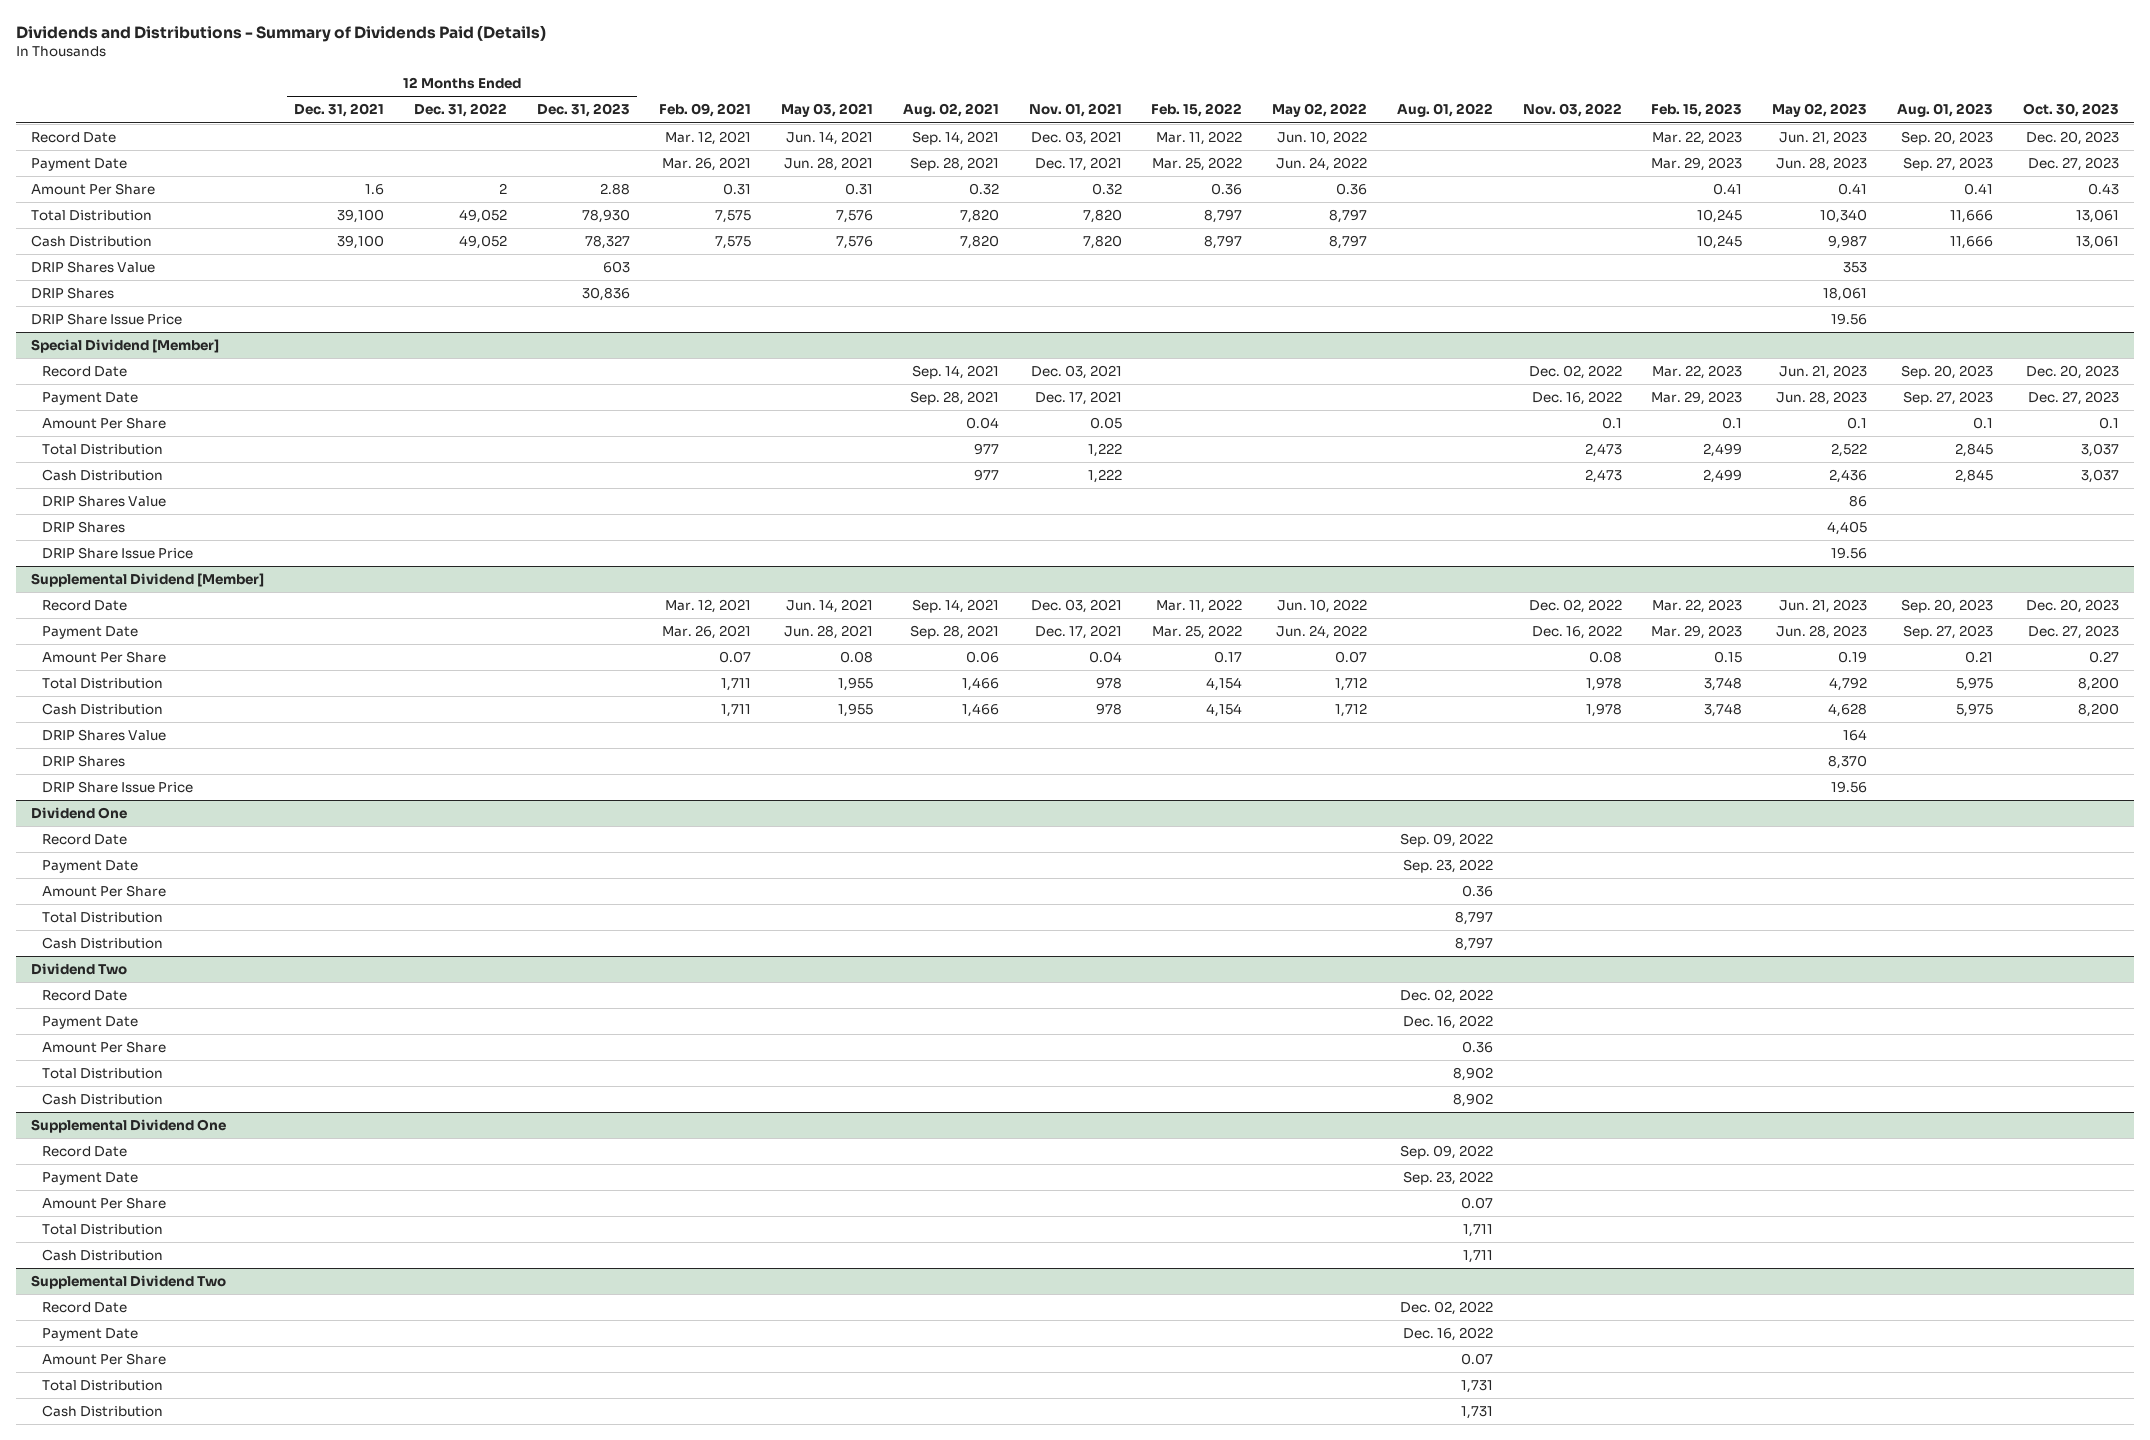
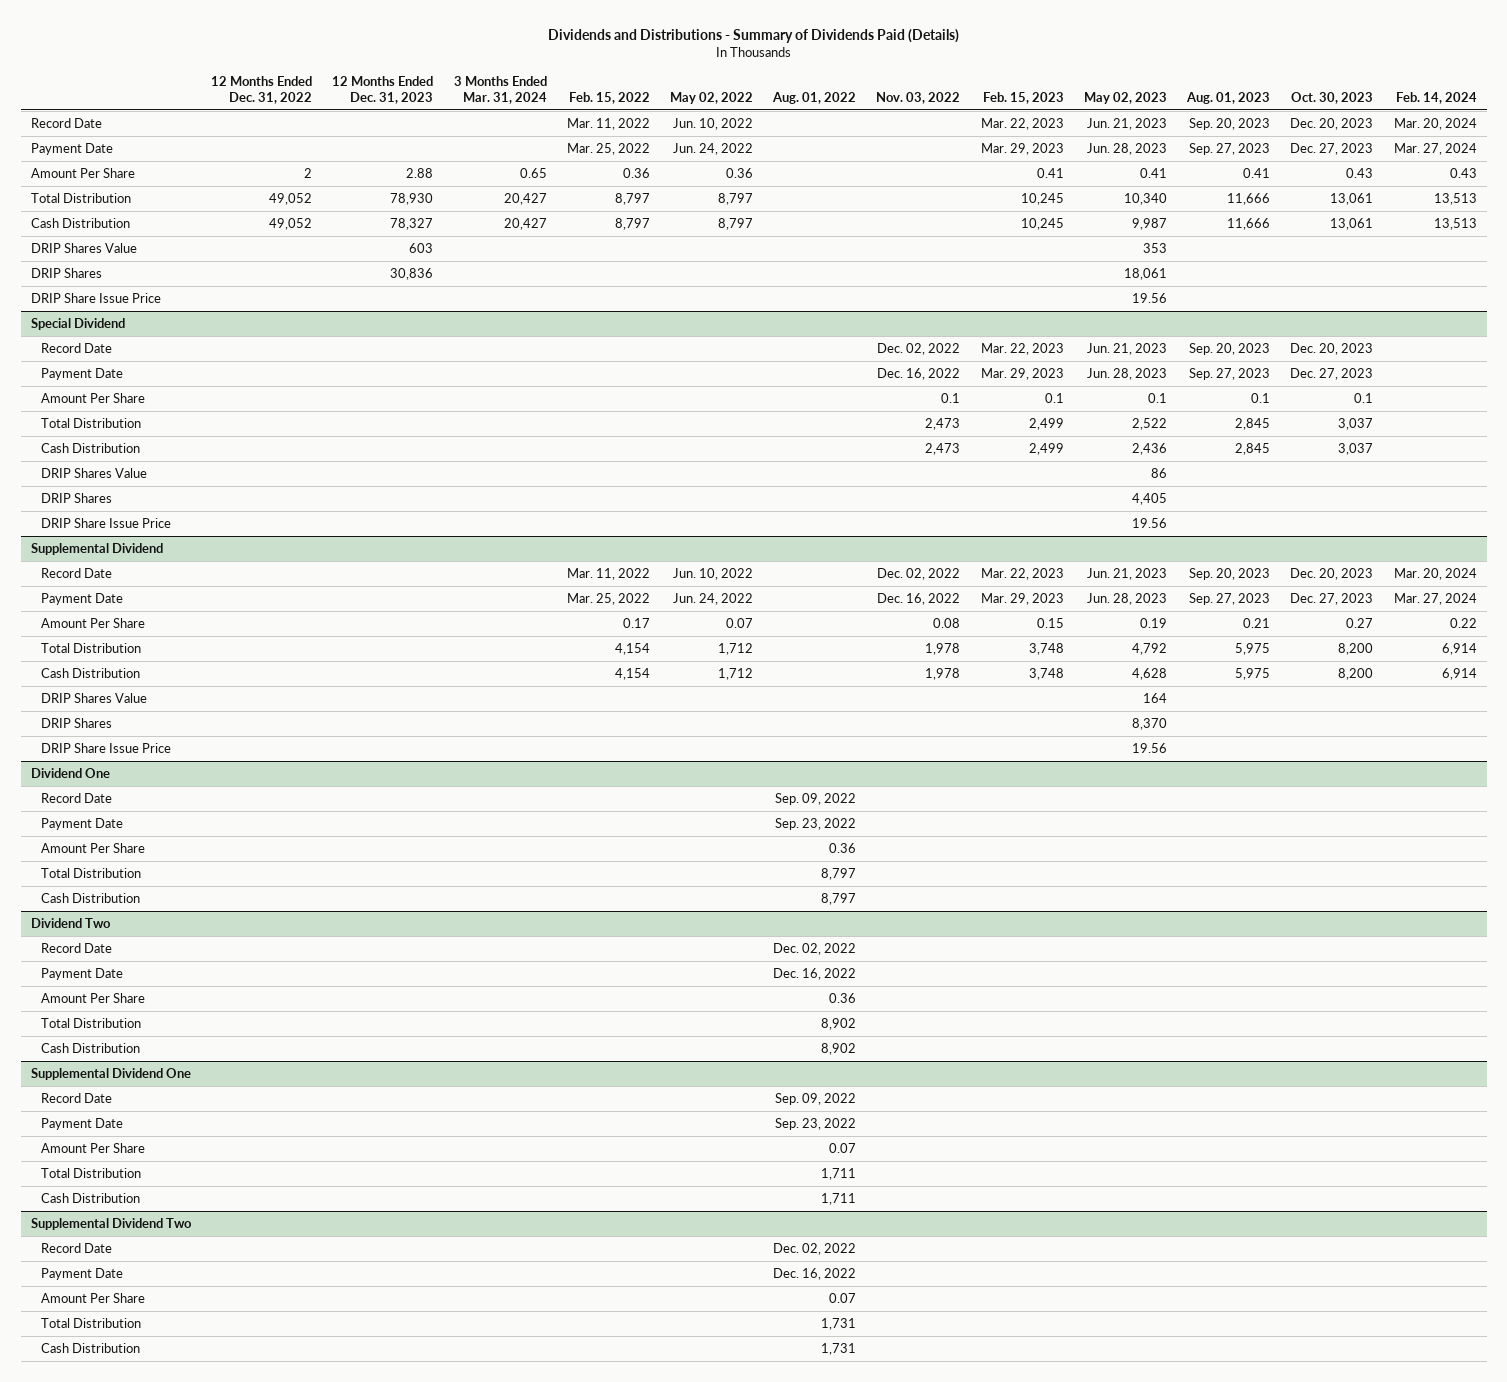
[294,103,385,118] Dec. 31, 2021 -> none
[659,103,752,118] Feb. 09, 2021 -> none
[781,103,874,118] May 03, 2021 -> none
[902,103,999,118] Aug. 02, 2021 -> none
[1028,103,1122,118] Nov. 01, 2021 -> none
none -> [453,75,547,104] 3 Months Ended Mar. 31, 2024
none -> [1395,91,1477,104] Feb. 14, 2024
[31,339,220,354] Special Dividend [Member] -> [30,318,125,331] Special Dividend
[31,573,265,588] Supplemental Dividend [Member] -> [30,543,163,556] Supplemental Dividend

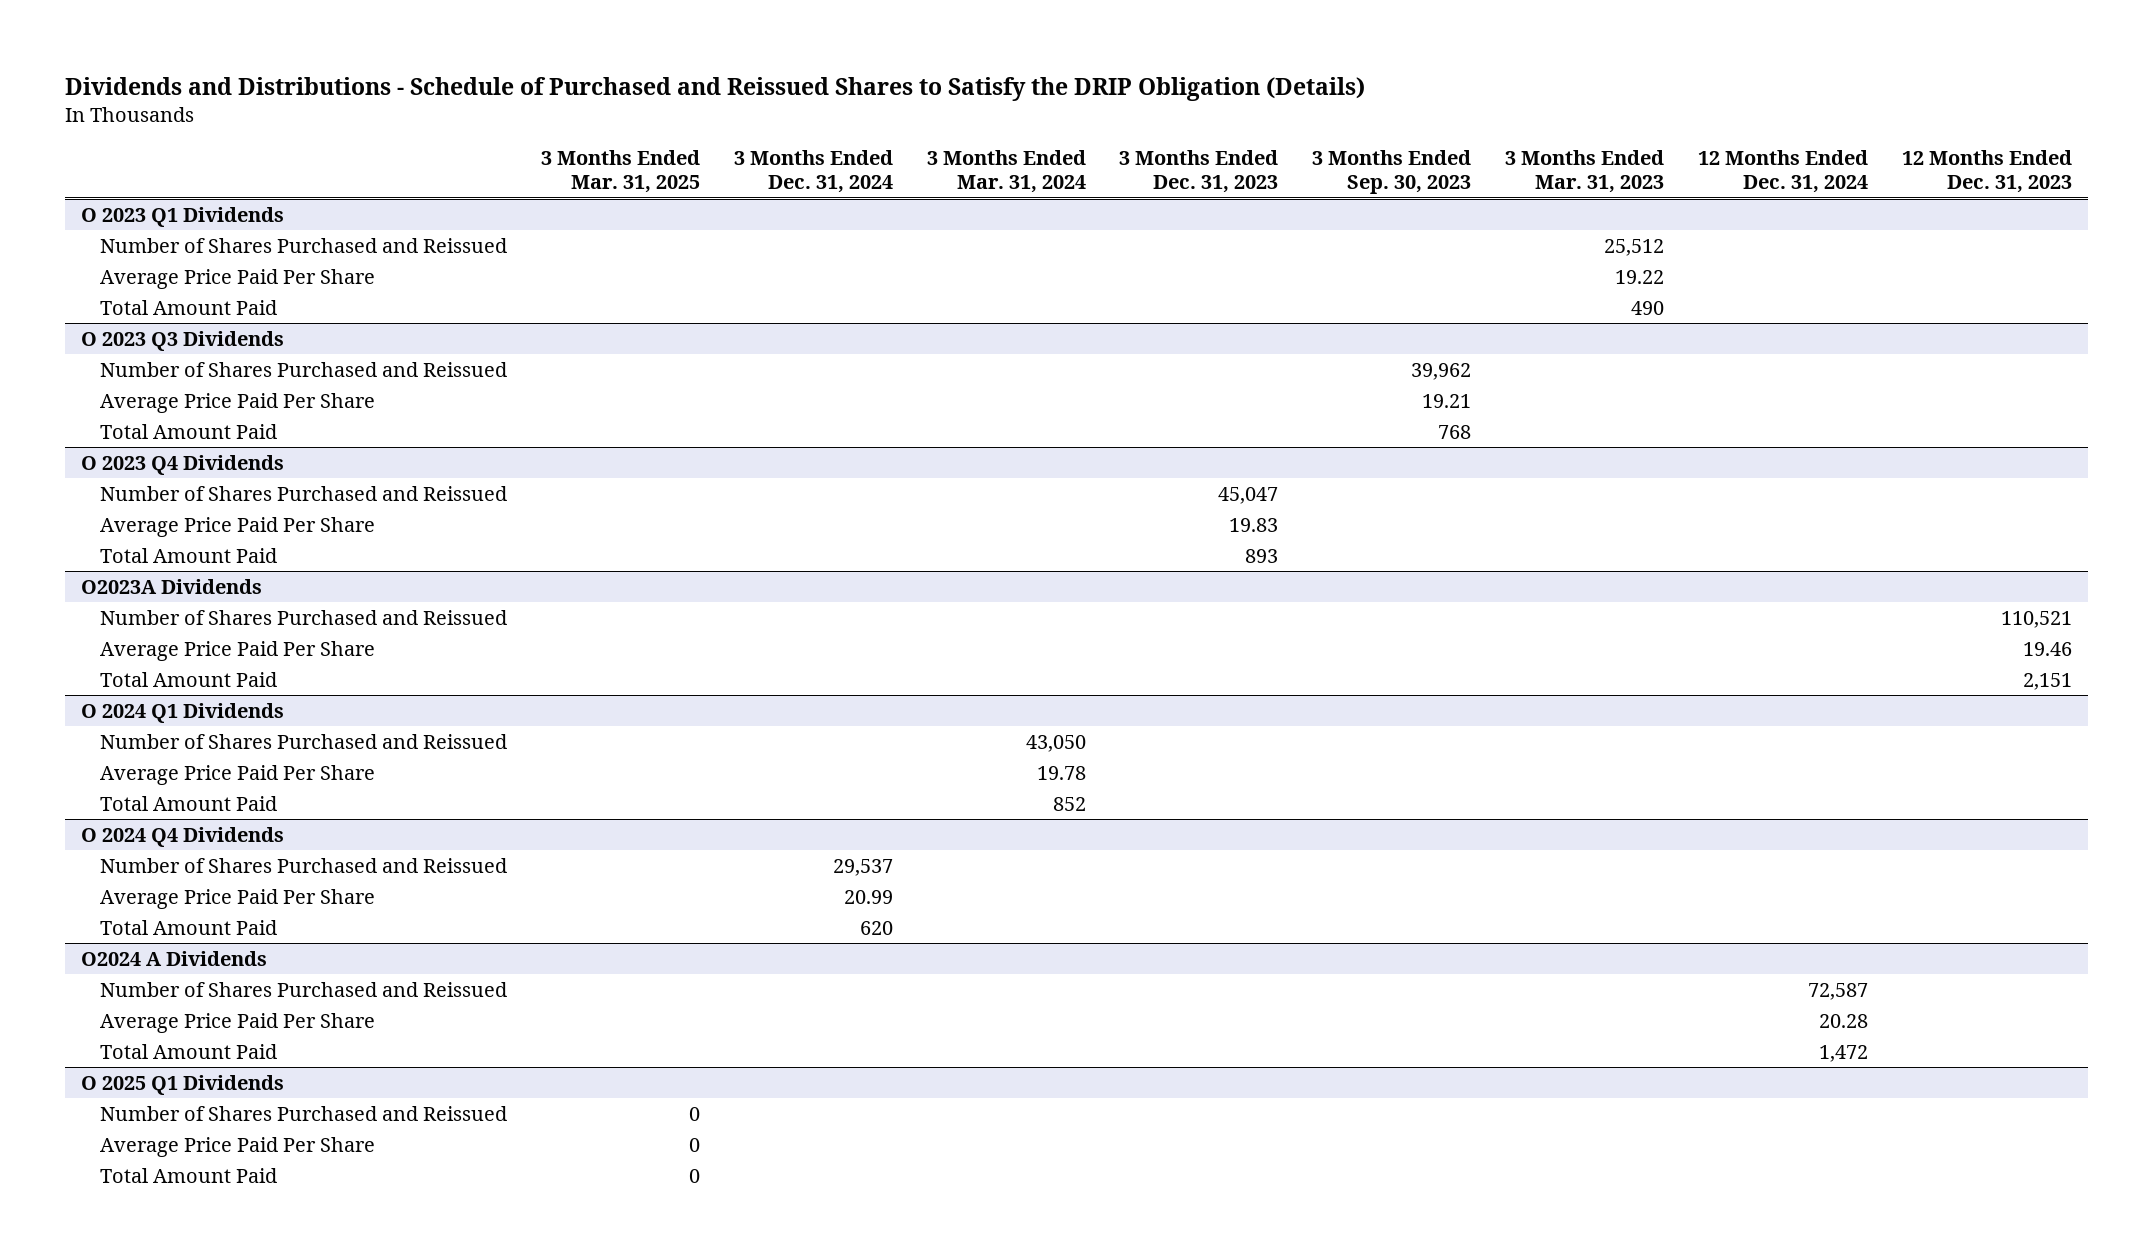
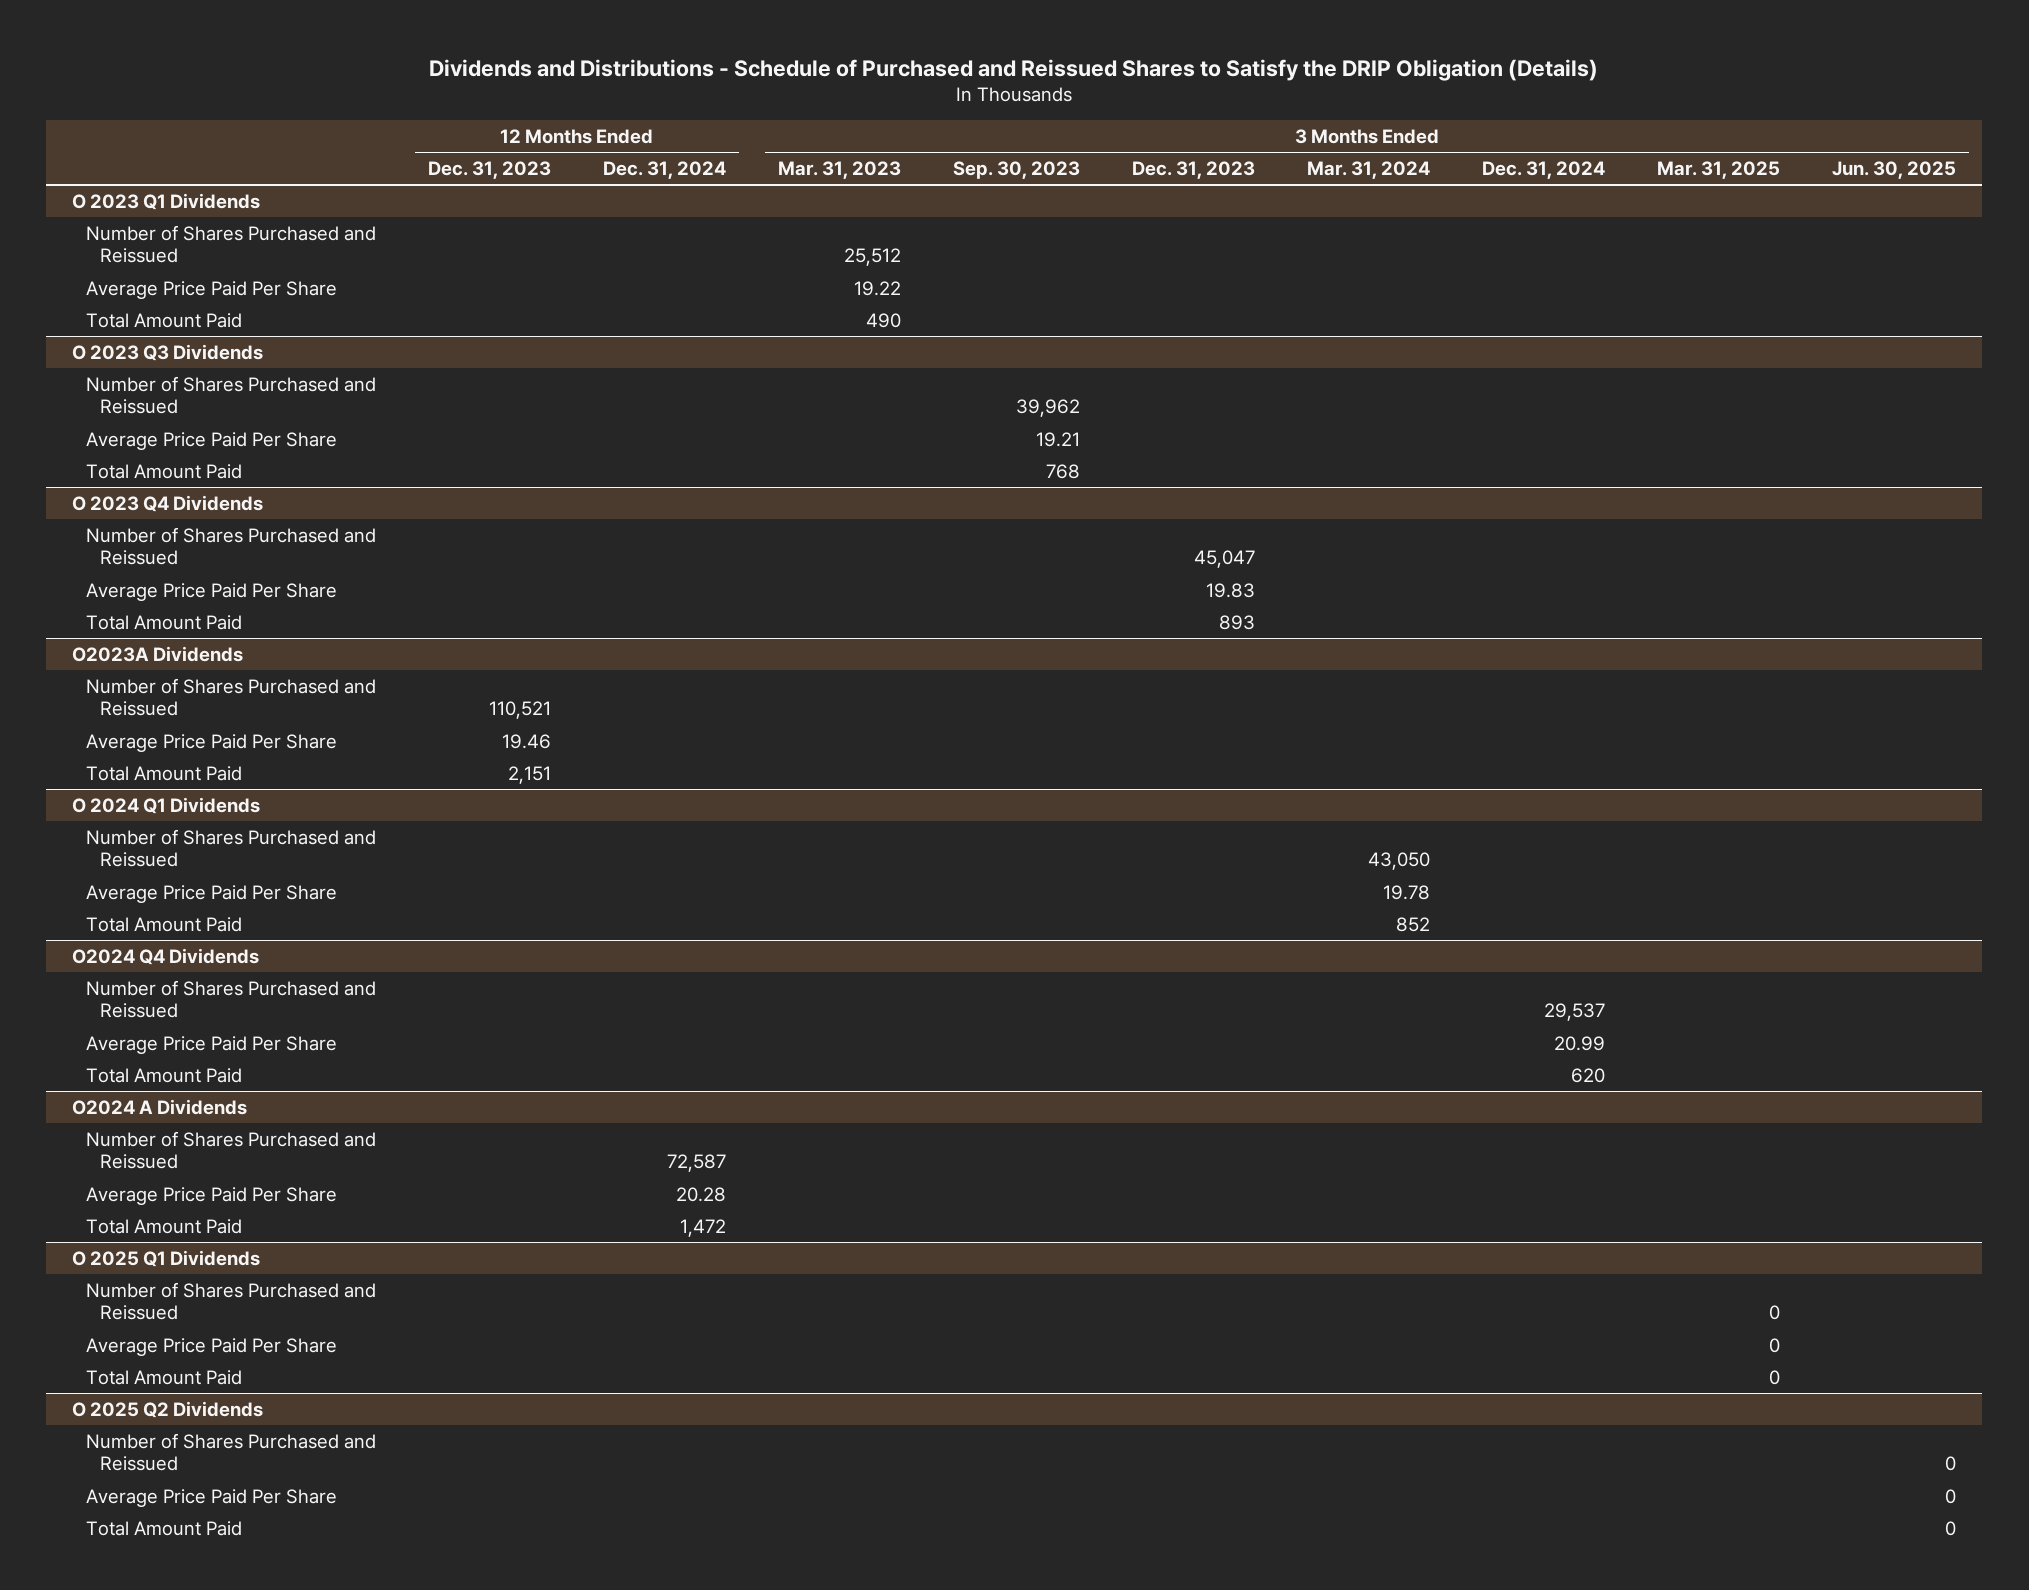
none -> [1832,160,1957,179] Jun. 30, 2025
[81,826,285,847] O 2024 Q4 Dividends -> [72,947,260,965] O2024 Q4 Dividends
none -> [72,1400,264,1418] O 2025 Q2 Dividends
none -> [86,1432,377,1472] Number of Shares Purchased and Reissued
none -> [86,1488,338,1507] Average Price Paid Per Share
none -> [86,1520,243,1536] Total Amount Paid

